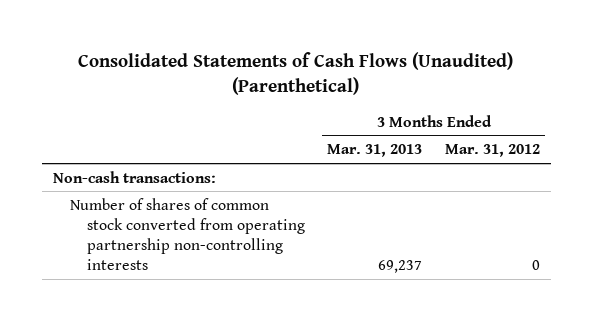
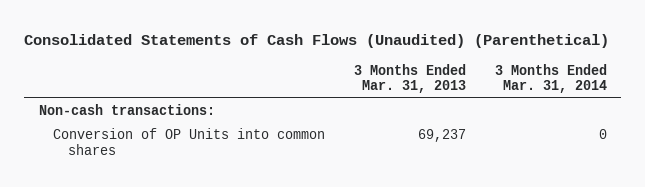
[444,144,540,158] Mar. 31, 2012 -> none
none -> [494,63,607,94] 3 Months Ended Mar. 31, 2014
[70,197,306,271] Number of shares of common stock converted from operating partnership non-controlling interests -> [53,128,326,156] Conversion of OP Units into common shares

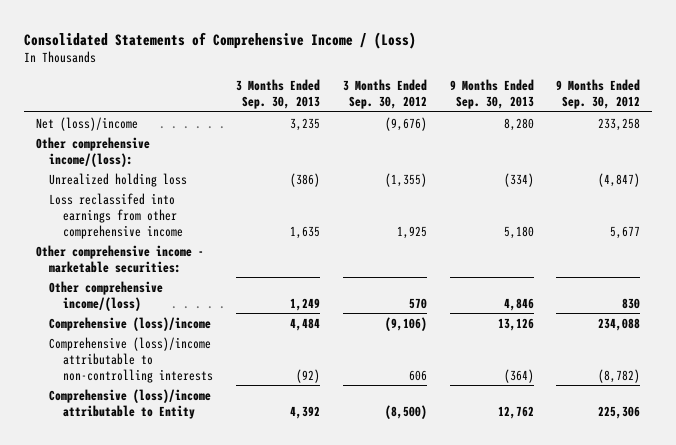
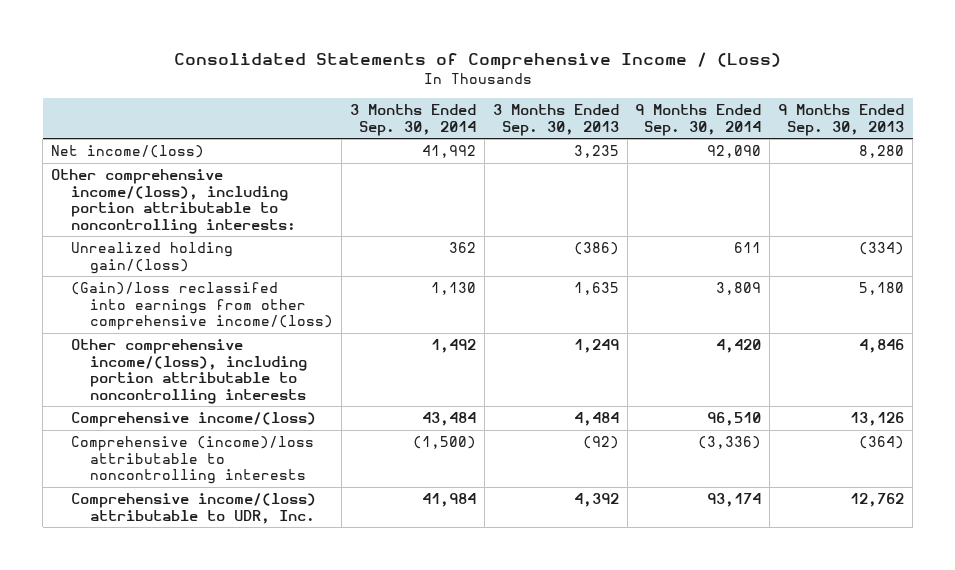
[342,79,427,110] 3 Months Ended Sep. 30, 2012 -> none
[556,79,641,110] 9 Months Ended Sep. 30, 2012 -> none
none -> [349,104,476,136] 3 Months Ended Sep. 30, 2014
none -> [635,104,762,136] 9 Months Ended Sep. 30, 2014
[35,244,204,273] Other comprehensive income - marketable securities: -> none
[35,116,138,131] Net (loss)/income -> [51,145,205,159] Net income/(loss)
[35,136,150,167] Other comprehensive income/(loss): -> [51,169,296,234] Other comprehensive income/(loss), including portion attributable to noncontrolling interests:
[49,172,188,187] Unrealized holding loss -> [70,242,233,274] Unrealized holding gain/(loss)
[49,192,184,239] Loss reclassifed into earnings from other comprehensive income -> [70,282,334,331] (Gain)/loss reclassifed into earnings from other comprehensive income/(loss)
[49,280,164,311] Other comprehensive income/(loss) -> [70,339,308,404] Other comprehensive income/(loss), including portion attributable to noncontrolling interests
[49,316,212,331] Comprehensive (loss)/income -> [70,412,316,428] Comprehensive income/(loss)
[49,336,214,383] Comprehensive (loss)/income attributable to non-controlling interests -> [70,436,314,485] Comprehensive (income)/loss attributable to noncontrolling interests
[49,388,212,419] Comprehensive (loss)/income attributable to Entity -> [70,493,316,524] Comprehensive income/(loss) attributable to UDR, Inc.

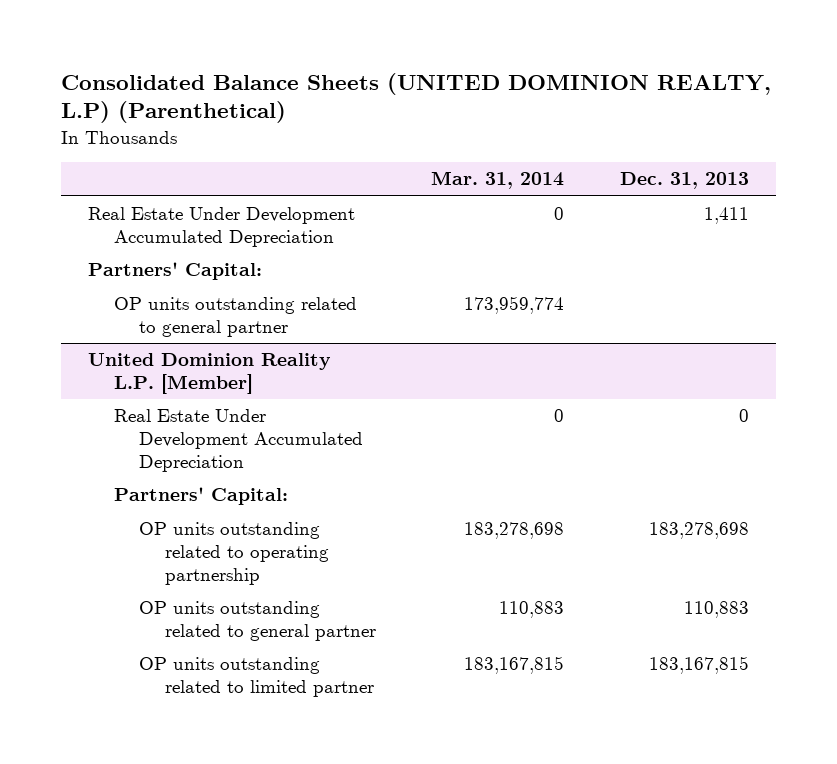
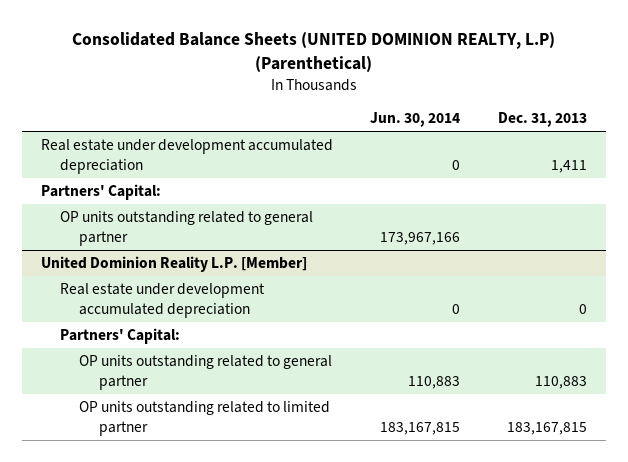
[431,171,565,190] Mar. 31, 2014 -> none
none -> [370,112,461,128] Jun. 30, 2014
[88,207,356,247] Real Estate Under Development Accumulated Depreciation -> [40,139,333,174] Real estate under development accumulated depreciation
[113,409,364,472] Real Estate Under Development Accumulated Depreciation -> [59,283,265,318] Real estate under development accumulated depreciation
[139,522,329,585] OP units outstanding related to operating partnership -> none

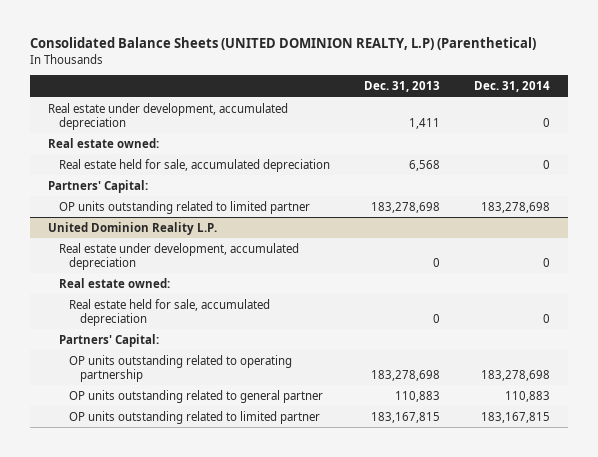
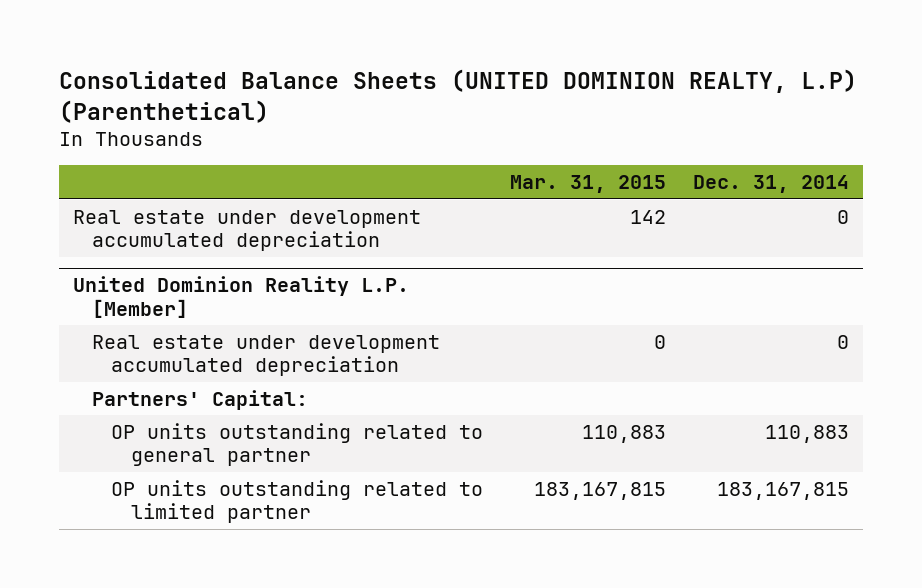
[363,81,440,93] Dec. 31, 2013 -> none
none -> [510,175,667,194] Mar. 31, 2015
[47,137,159,148] Real estate owned: -> none
[58,158,330,172] Real estate held for sale, accumulated depreciation -> none
[47,179,148,193] Partners' Capital: -> none
[58,200,310,214] OP units outstanding related to limited partner -> none
[58,277,170,288] Real estate owned: -> none
[69,298,271,326] Real estate held for sale, accumulated depreciation -> none
[47,102,288,130] Real estate under development, accumulated depreciation -> [72,209,421,252] Real estate under development accumulated depreciation
[47,221,217,235] United Dominion Reality L.P. -> [72,276,409,318] United Dominion Reality L.P. [Member]
[58,242,299,270] Real estate under development, accumulated depreciation -> [92,334,441,377] Real estate under development accumulated depreciation
[69,354,293,382] OP units outstanding related to operating partnership -> none

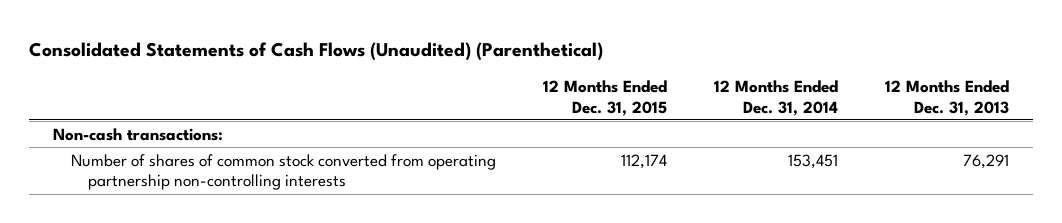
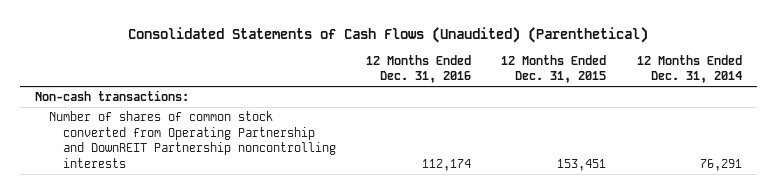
[885,79,1010,116] 12 Months Ended Dec. 31, 2013 -> none
none -> [366,54,472,84] 12 Months Ended Dec. 31, 2016
[70,153,496,191] Number of shares of common stock converted from operating partnership non-controlling interests -> [49,111,336,168] Number of shares of common stock converted from Operating Partnership and DownREIT Partnership noncontrolling interests
[620,153,667,169] 112,174 -> [557,158,607,171] 153,451
[788,153,839,169] 153,451 -> [699,158,742,171] 76,291

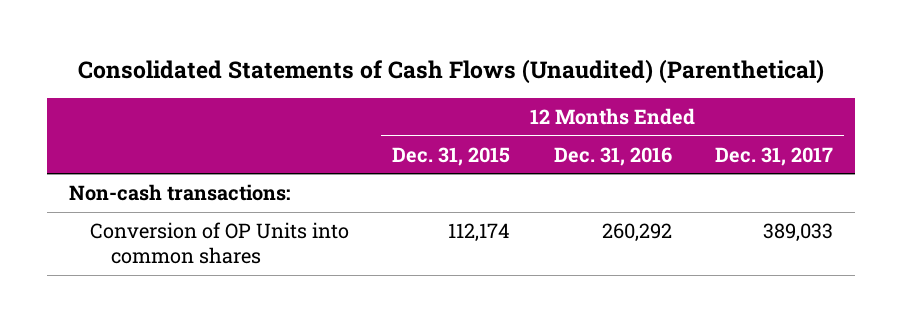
[636,54,742,84] 12 Months Ended Dec. 31, 2014 -> none
none -> [715,146,834,166] Dec. 31, 2017
[49,111,336,168] Number of shares of common stock converted from Operating Partnership and DownREIT Partnership noncontrolling interests -> none
none -> [89,221,349,265] Conversion of OP Units into common shares

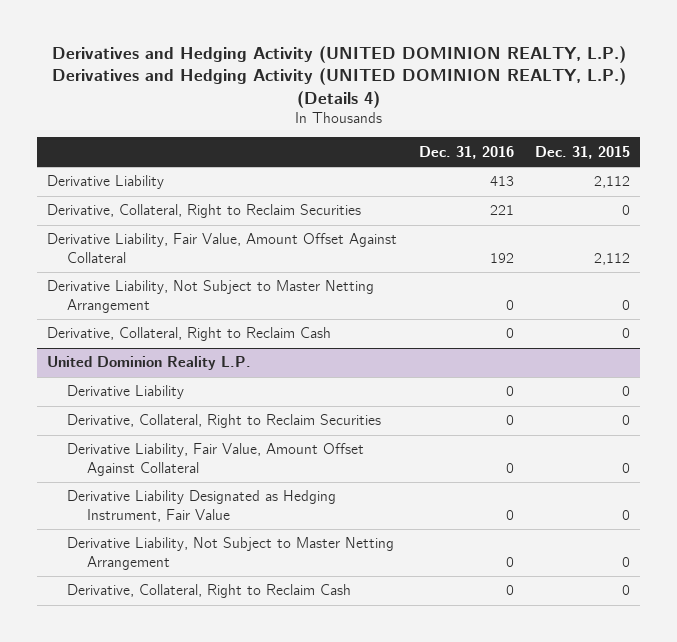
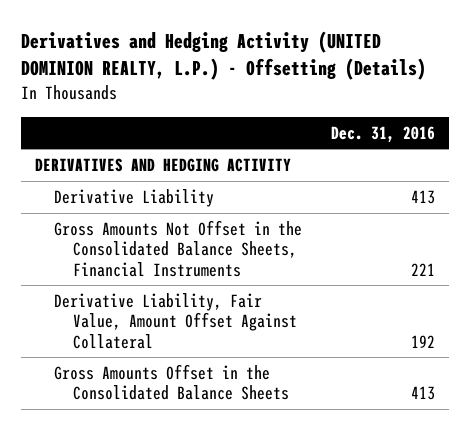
[51,46,626,108] Derivatives and Hedging Activity (UNITED DOMINION REALTY, L.P.) Derivatives and Hedging Activity (UNITED DOMINION REALTY, L.P.) (Details 4) -> [20,31,426,81] Derivatives and Hedging Activity (UNITED DOMINION REALTY, L.P.) - Offsetting (Details)
[534,145,630,159] Dec. 31, 2015 -> none
none -> [35,158,292,173] DERIVATIVES AND HEDGING ACTIVITY
[47,204,362,219] Derivative, Collateral, Right to Reclaim Securities -> [53,220,302,277] Gross Amounts Not Offset in the Consolidated Balance Sheets, Financial Instruments
[47,280,375,313] Derivative Liability, Not Subject to Master Netting Arrangement -> none
[47,327,332,342] Derivative, Collateral, Right to Reclaim Cash -> none
[47,356,252,371] United Dominion Reality L.P. -> none
[67,385,185,400] Derivative Liability -> none
[67,414,382,429] Derivative, Collateral, Right to Reclaim Securities -> none
[67,443,365,476] Derivative Liability, Fair Value, Amount Offset Against Collateral -> none
[67,490,337,522] Derivative Liability Designated as Hedging Instrument, Fair Value -> none
[67,537,395,570] Derivative Liability, Not Subject to Master Netting Arrangement -> none
[67,584,352,599] Derivative, Collateral, Right to Reclaim Cash -> none
none -> [53,364,289,401] Gross Amounts Offset in the Consolidated Balance Sheets

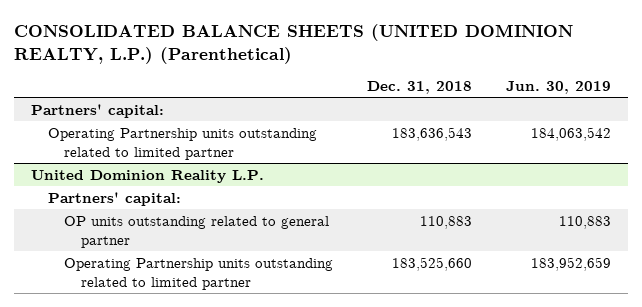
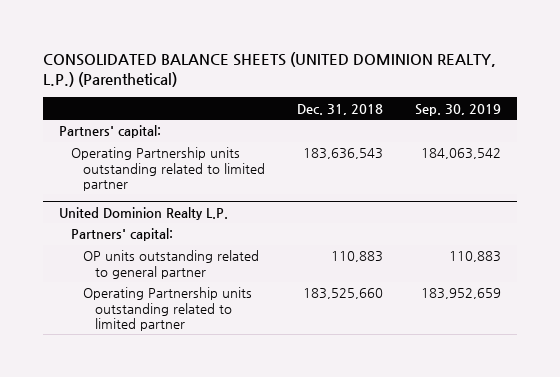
[505,80,611,94] Jun. 30, 2019 -> none
none -> [414,103,501,116] Sep. 30, 2019
[31,169,265,183] United Dominion Reality L.P. -> [59,207,229,221] United Dominion Realty L.P.

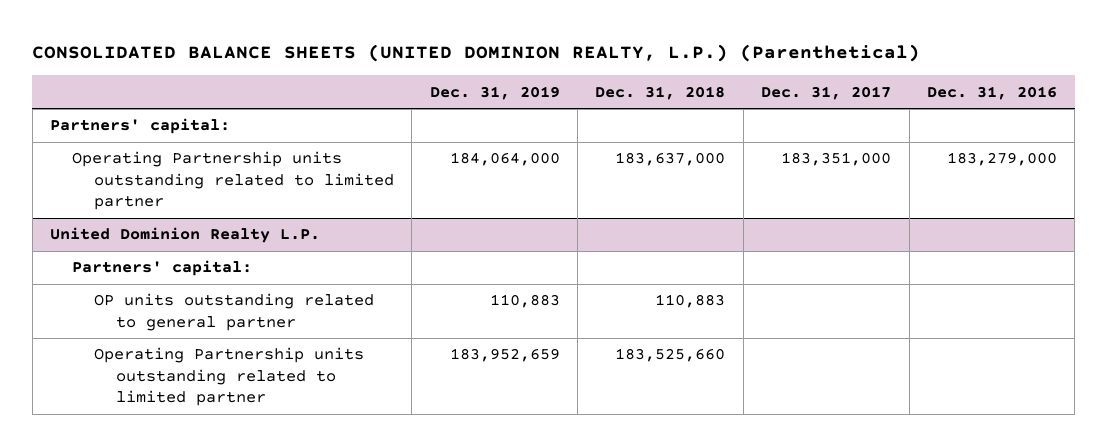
[414,103,501,116] Sep. 30, 2019 -> none
none -> [429,85,560,100] Dec. 31, 2019
none -> [761,85,892,100] Dec. 31, 2017
none -> [926,85,1057,100] Dec. 31, 2016
[302,148,383,160] 183,636,543 -> [615,152,726,167] 183,637,000

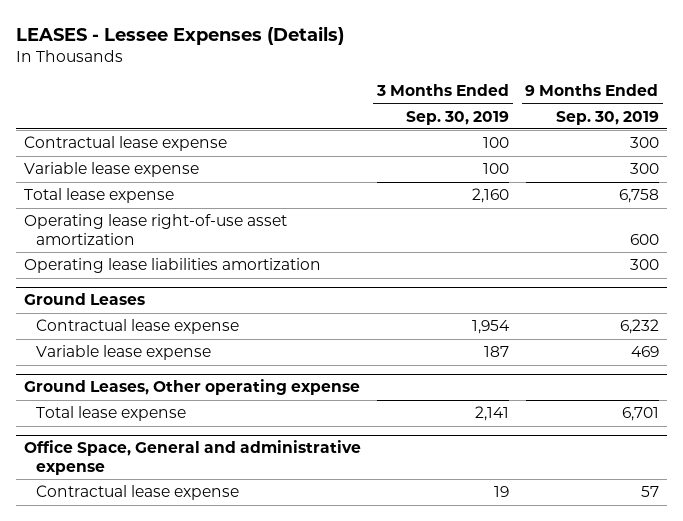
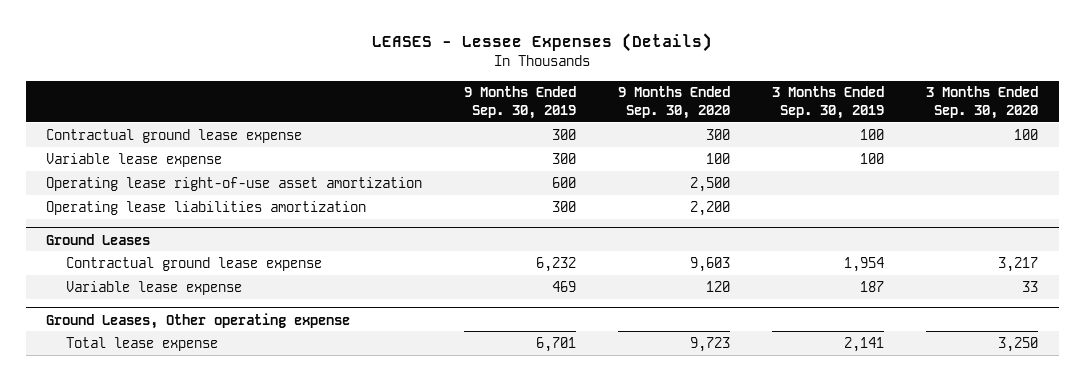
none -> [618,86,731,120] 9 Months Ended Sep. 30, 2020
none -> [926,86,1039,120] 3 Months Ended Sep. 30, 2020
[24,136,228,152] Contractual lease expense -> [46,128,303,143] Contractual ground lease expense
[24,188,175,204] Total lease expense -> none
[35,319,239,335] Contractual lease expense -> [66,256,323,271] Contractual ground lease expense
[24,440,362,475] Office Space, General and administrative expense -> none
[35,485,239,501] Contractual lease expense -> none

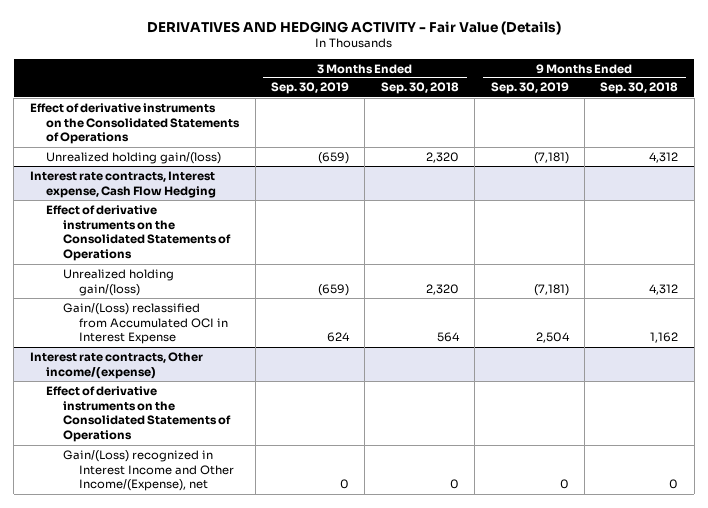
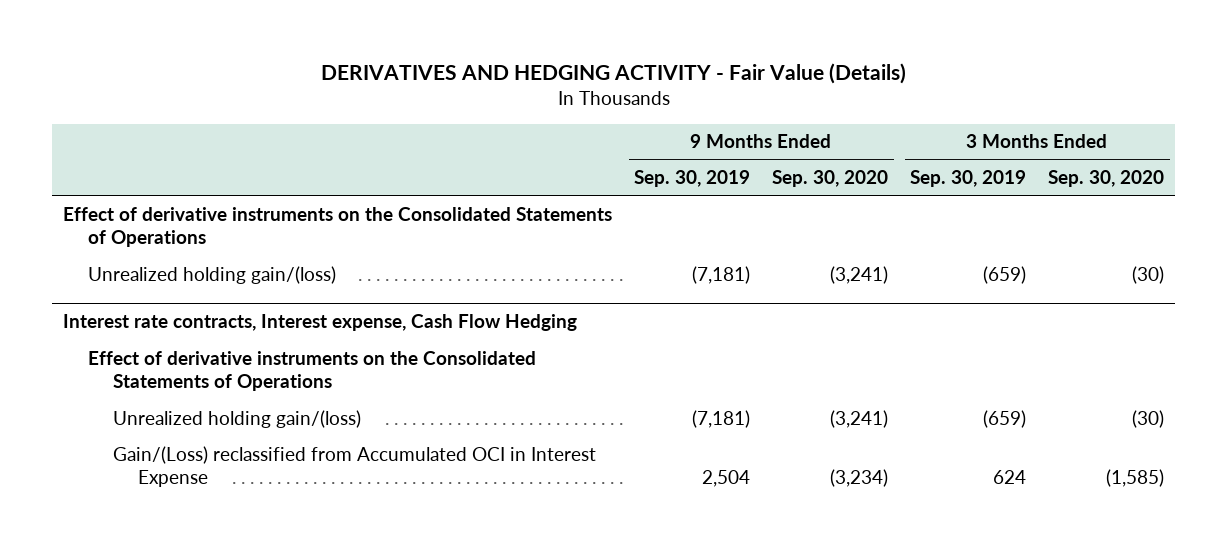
[380,82,459,95] Sep. 30, 2018 -> none
[600,82,679,95] Sep. 30, 2018 -> none
none -> [772,169,889,187] Sep. 30, 2020
none -> [1048,169,1165,187] Sep. 30, 2020
[29,351,203,379] Interest rate contracts, Other income/(expense) -> none
[46,385,231,443] Effect of derivative instruments on the Consolidated Statements of Operations -> none
[62,449,235,492] Gain/(Loss) recognized in Interest Income and Other Income/(Expense), net -> none

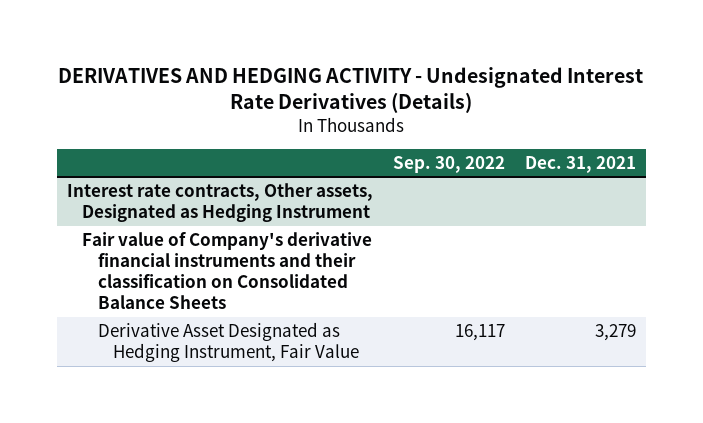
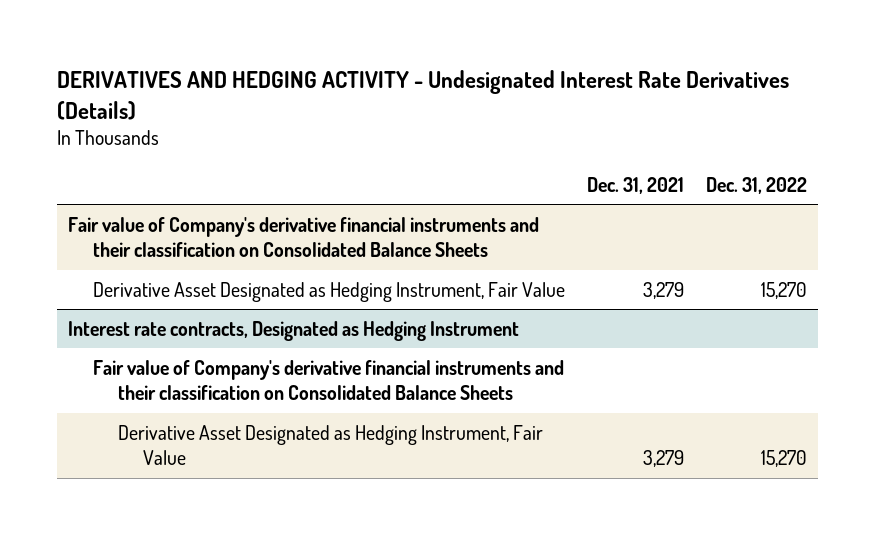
[392,155,505,173] Sep. 30, 2022 -> none
none -> [705,176,807,194] Dec. 31, 2022
[66,182,373,223] Interest rate contracts, Other assets, Designated as Hedging Instrument -> none
none -> [68,320,520,341] Interest rate contracts, Designated as Hedging Instrument
none -> [93,359,565,401] Fair value of Company's derivative financial instruments and their classification on Consolidated Balance Sheets
none -> [118,424,544,466] Derivative Asset Designated as Hedging Instrument, Fair Value

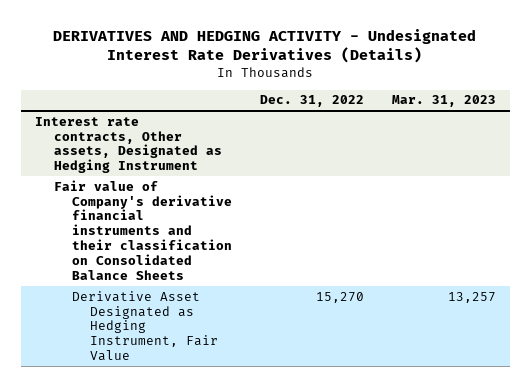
[587,176,685,194] Dec. 31, 2021 -> none
none -> [391,95,496,108] Mar. 31, 2023
[68,216,540,258] Fair value of Company's derivative financial instruments and their classification on Consolidated Balance Sheets -> none
[93,281,566,302] Derivative Asset Designated as Hedging Instrument, Fair Value -> none
[68,320,520,341] Interest rate contracts, Designated as Hedging Instrument -> [35,116,222,174] Interest rate contracts, Other assets, Designated as Hedging Instrument

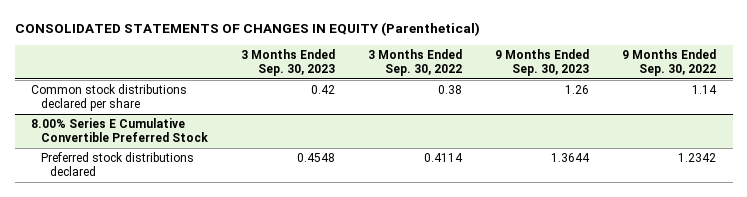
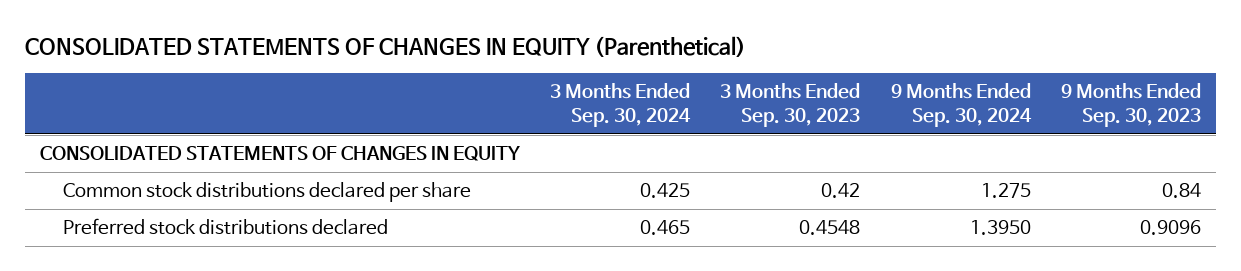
[367,48,462,77] 3 Months Ended Sep. 30, 2022 -> none
[622,48,717,77] 9 Months Ended Sep. 30, 2022 -> none
none -> [550,82,692,127] 3 Months Ended Sep. 30, 2024
none -> [890,82,1032,127] 9 Months Ended Sep. 30, 2024
[31,117,208,143] 8.00% Series E Cumulative Convertible Preferred Stock -> none
none -> [40,146,521,162] CONSOLIDATED STATEMENTS OF CHANGES IN EQUITY
[564,84,589,94] 1.26 -> [1161,183,1201,199] 0.84
[550,152,590,162] 1.3644 -> [1139,220,1201,236] 0.9096

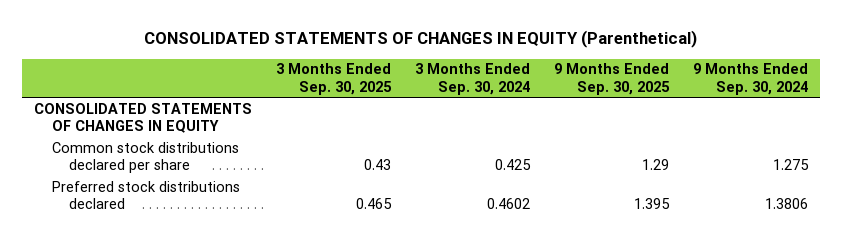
[720,82,861,127] 3 Months Ended Sep. 30, 2023 -> none
[1060,82,1201,127] 9 Months Ended Sep. 30, 2023 -> none
none -> [275,63,392,95] 3 Months Ended Sep. 30, 2025
none -> [553,63,670,95] 9 Months Ended Sep. 30, 2025
[640,220,691,236] 0.465 -> [486,198,530,210] 0.4602
[969,220,1031,236] 1.3950 -> [764,198,808,210] 1.3806

